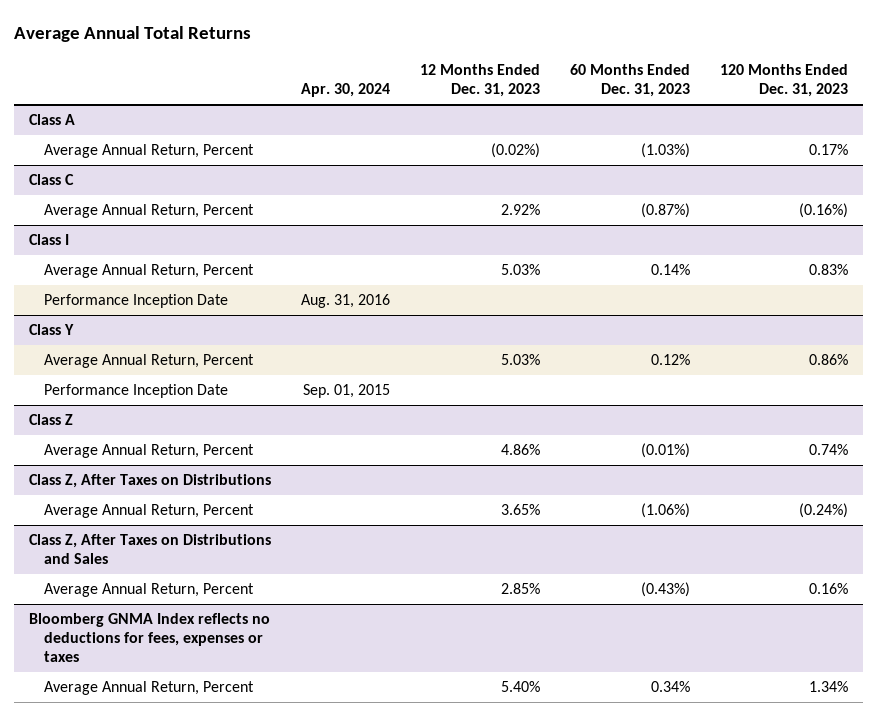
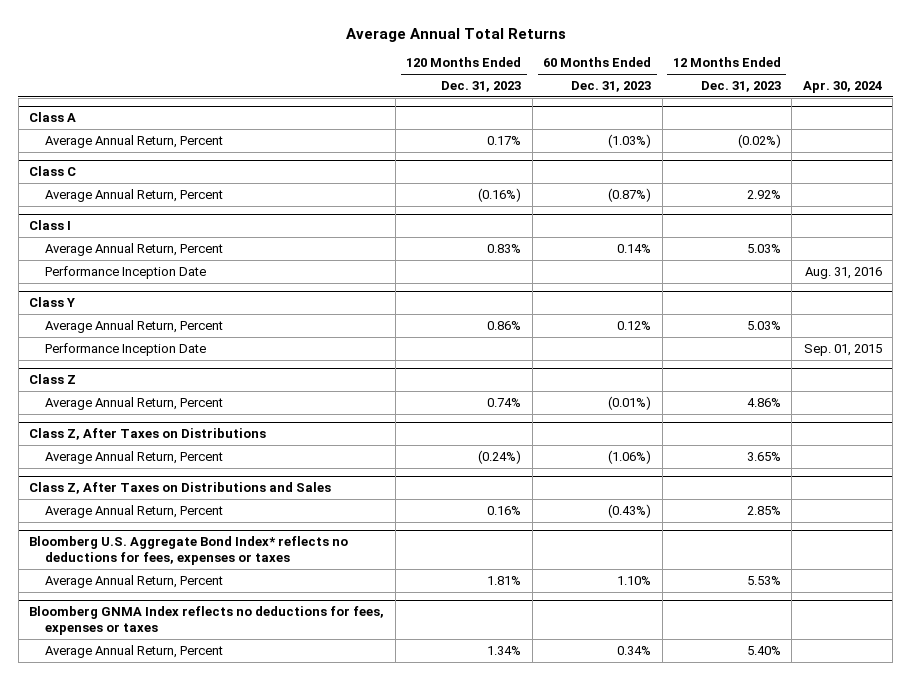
none -> [29,535,349,566] Bloomberg U.S. Aggregate Bond Index* reflects no deductions for fees, expenses or taxes
none -> [45,574,224,588] Average Annual Return, Percent

